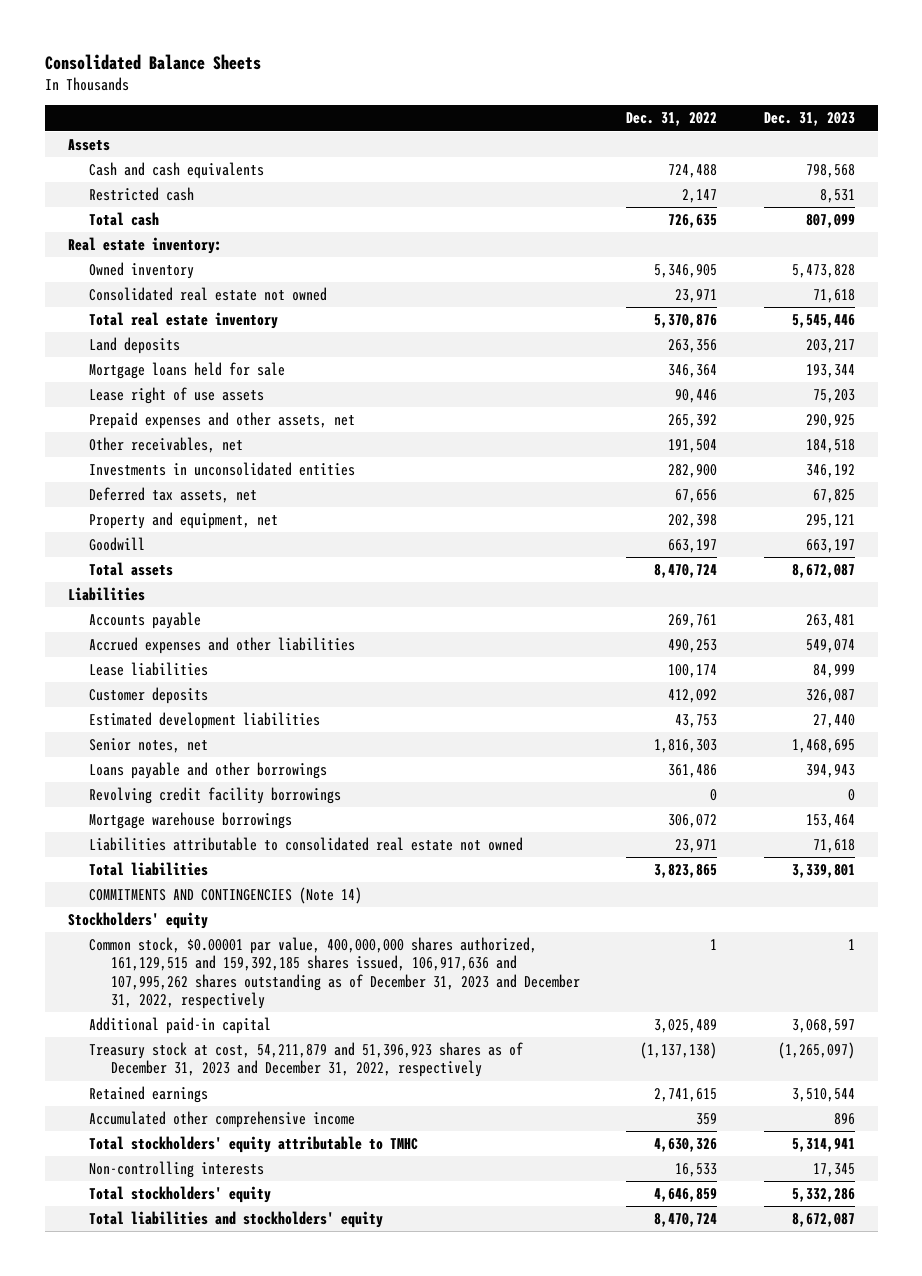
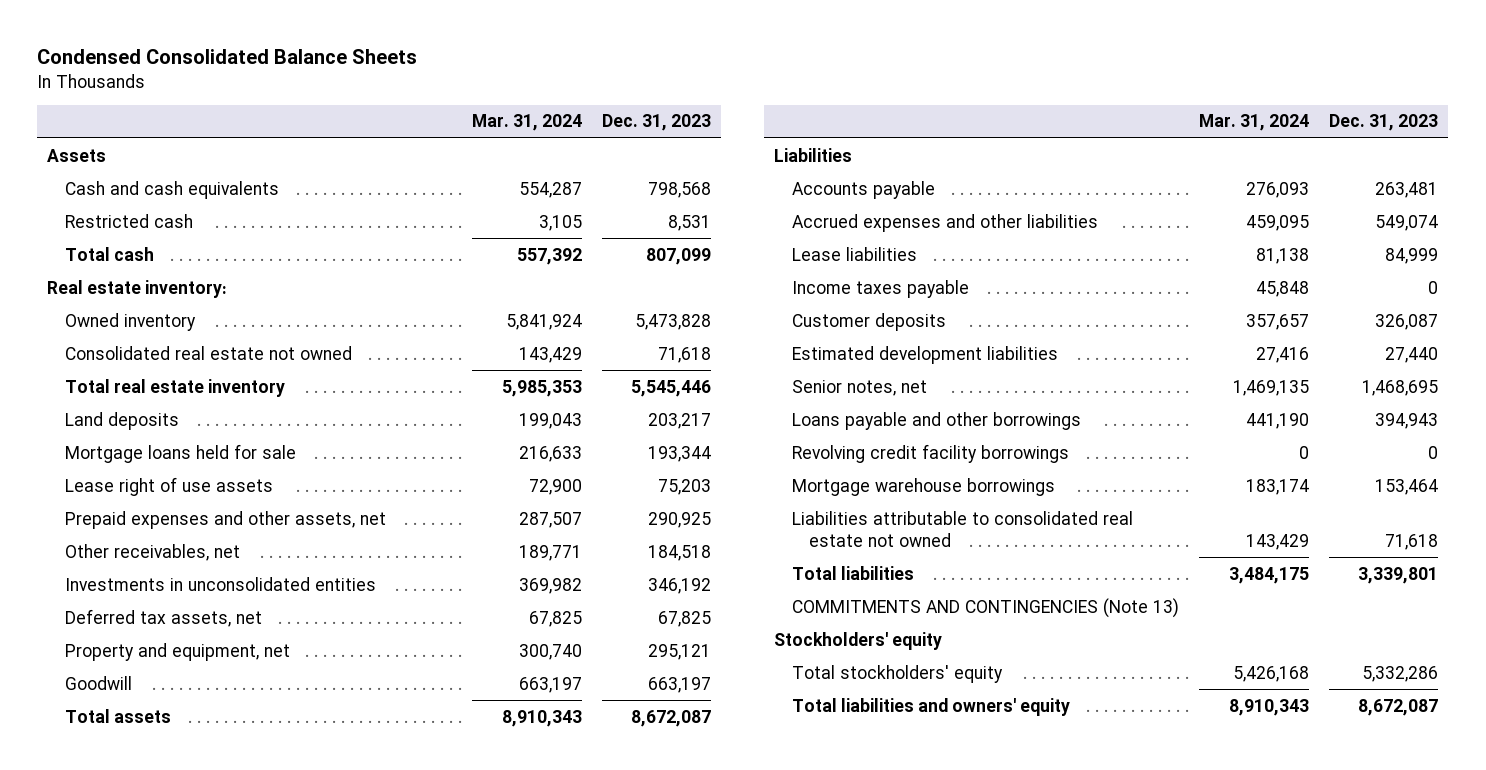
[44,53,261,70] Consolidated Balance Sheets -> [37,49,418,65] Condensed Consolidated Balance Sheets
[626,112,718,127] Dec. 31, 2022 -> none
none -> [472,114,583,132] Mar. 31, 2024
none -> [791,279,969,298] Income taxes payable
[89,887,363,905] COMMITMENTS AND CONTINGENCIES (Note 14) -> [791,597,1179,618] COMMITMENTS AND CONTINGENCIES (Note 13)
[89,937,580,1010] Common stock, $0.00001 par value, 400,000,000 shares authorized, 161,129,515 and 159,392,185 shares issued, 106,917,636 and 107,995,262 shares outstanding as of December 31, 2023 and December 31, 2022, respectively -> none
[89,1017,272,1035] Additional paid-in capital -> none
[89,1042,524,1078] Treasury stock at cost, 54,211,879 and 51,396,923 shares as of December 31, 2023 and December 31, 2022, respectively -> none
[89,1086,209,1104] Retained earnings -> none
[89,1111,356,1129] Accumulated other comprehensive income -> none
[89,1136,419,1154] Total stockholders' equity attributable to TMHC -> none
[89,1161,265,1179] Non-controlling interests -> none
[89,1211,384,1229] Total liabilities and stockholders' equity -> [791,697,1070,716] Total liabilities and owners' equity

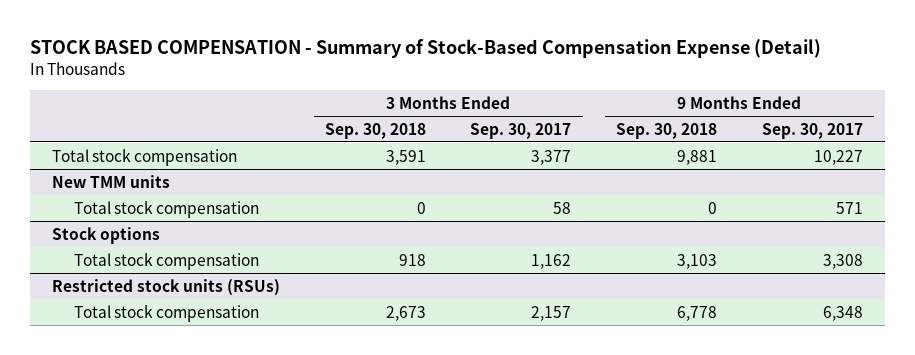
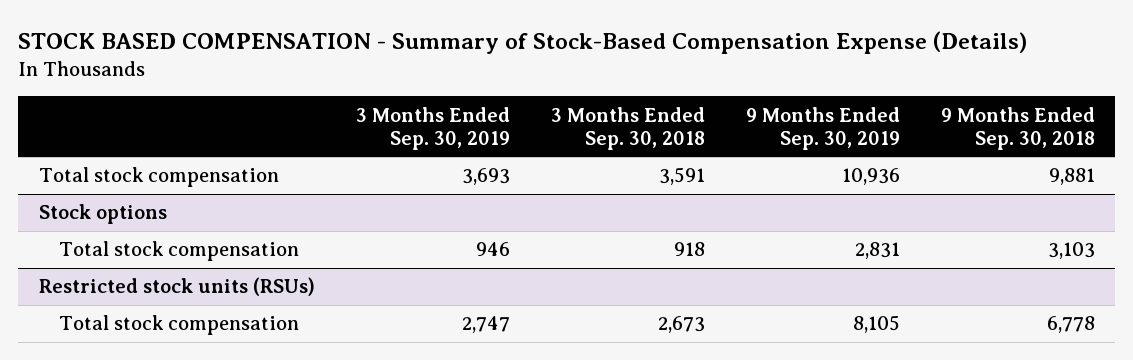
[30,39,822,59] STOCK BASED COMPENSATION - Summary of Stock-Based Compensation Expense (Detail) -> [18,31,1028,55] STOCK BASED COMPENSATION - Summary of Stock-Based Compensation Expense (Details)
[470,122,572,139] Sep. 30, 2017 -> none
[761,122,863,139] Sep. 30, 2017 -> none
none -> [355,106,510,150] 3 Months Ended Sep. 30, 2019
none -> [745,106,900,150] 9 Months Ended Sep. 30, 2019
[52,174,171,188] New TMM units -> none
[73,200,259,218] Total stock compensation -> none

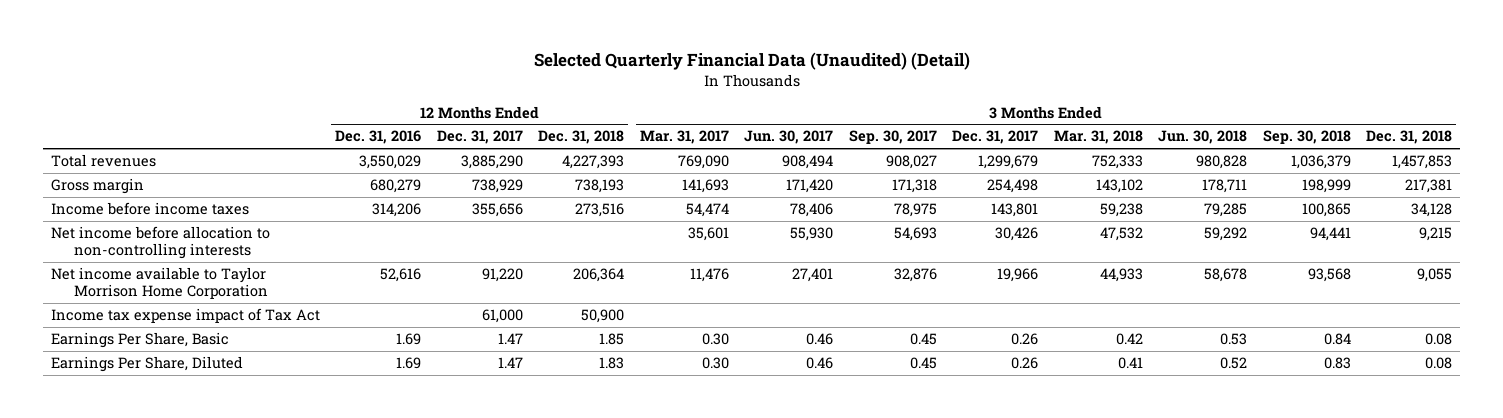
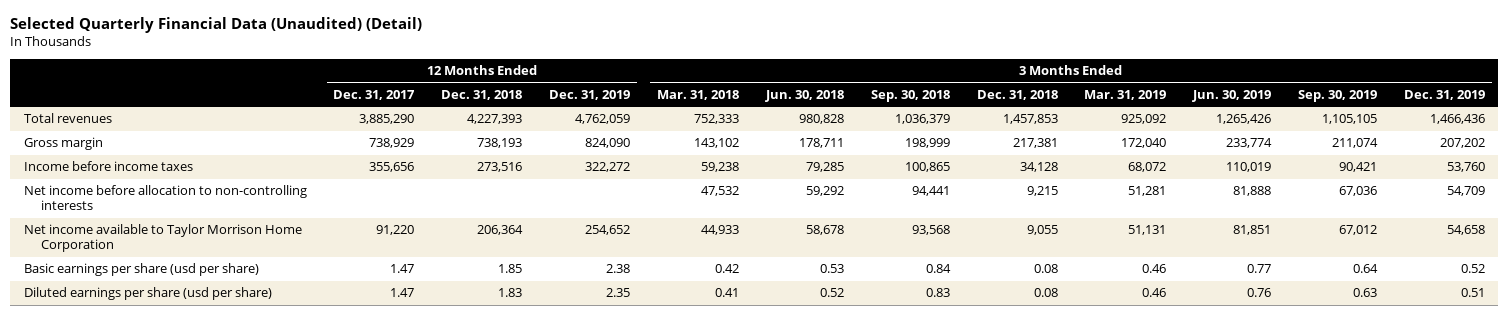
[335,130,422,145] Dec. 31, 2016 -> none
[639,130,729,145] Mar. 31, 2017 -> none
[744,130,834,145] Jun. 30, 2017 -> none
[848,130,937,145] Sep. 30, 2017 -> none
[952,130,1039,145] Dec. 31, 2017 -> none
none -> [549,89,631,100] Dec. 31, 2019
none -> [1084,89,1167,100] Mar. 31, 2019
none -> [1192,89,1272,102] Jun. 30, 2019
none -> [1298,89,1378,102] Sep. 30, 2019
none -> [1403,89,1485,100] Dec. 31, 2019
[50,308,320,324] Income tax expense impact of Tax Act -> none
[50,332,229,349] Earnings Per Share, Basic -> [23,263,259,277] Basic earnings per share (usd per share)
[50,356,243,373] Earnings Per Share, Diluted -> [23,287,272,301] Diluted earnings per share (usd per share)

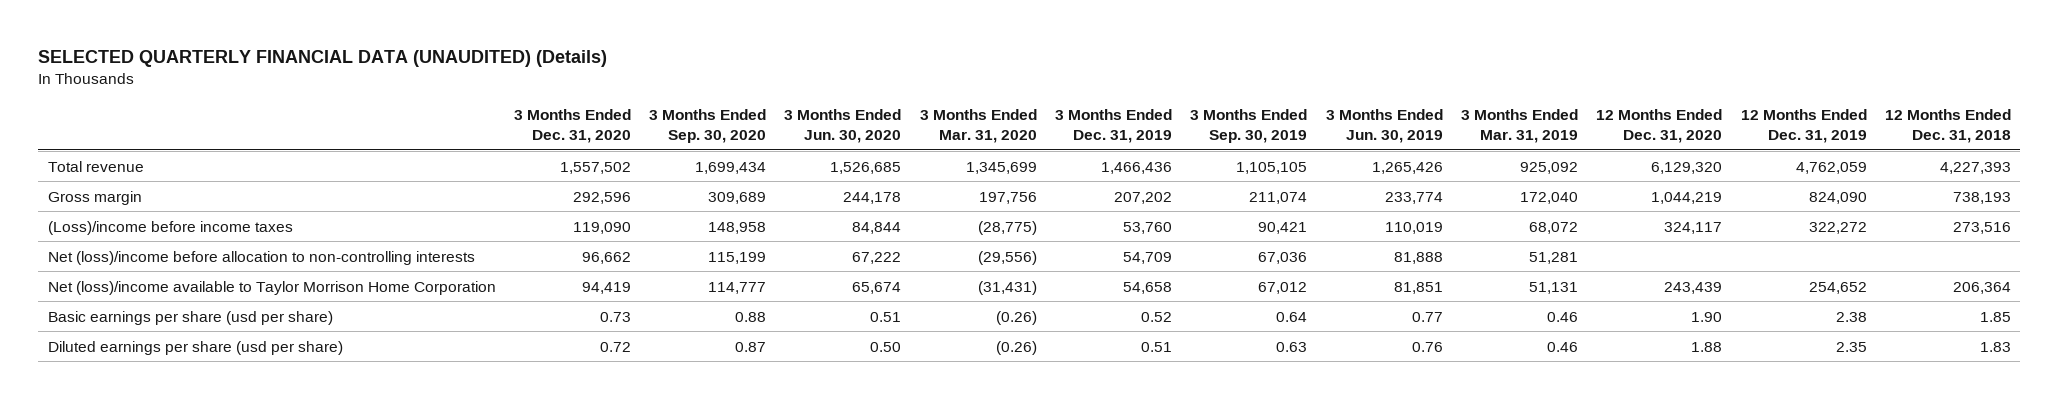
[10,17,423,34] Selected Quarterly Financial Data (Unaudited) (Detail) -> [38,49,608,67] SELECTED QUARTERLY FINANCIAL DATA (UNAUDITED) (Details)
[333,89,416,100] Dec. 31, 2017 -> none
[657,89,740,100] Mar. 31, 2018 -> none
[764,89,844,102] Jun. 30, 2018 -> none
[870,89,950,102] Sep. 30, 2018 -> none
[976,89,1058,100] Dec. 31, 2018 -> none
none -> [513,108,631,143] 3 Months Ended Dec. 31, 2020
none -> [649,108,767,143] 3 Months Ended Sep. 30, 2020
none -> [784,108,902,143] 3 Months Ended Jun. 30, 2020
none -> [919,108,1037,143] 3 Months Ended Mar. 31, 2020
none -> [1596,108,1723,143] 12 Months Ended Dec. 31, 2020
[23,113,112,124] Total revenues -> [47,160,144,172] Total revenue
[23,161,193,172] Income before income taxes -> [47,220,293,235] (Loss)/income before income taxes
[23,185,307,211] Net income before allocation to non-controlling interests -> [47,250,475,265] Net (loss)/income before allocation to non-controlling interests
[23,224,302,253] Net income available to Taylor Morrison Home Corporation -> [47,280,496,295] Net (loss)/income available to Taylor Morrison Home Corporation

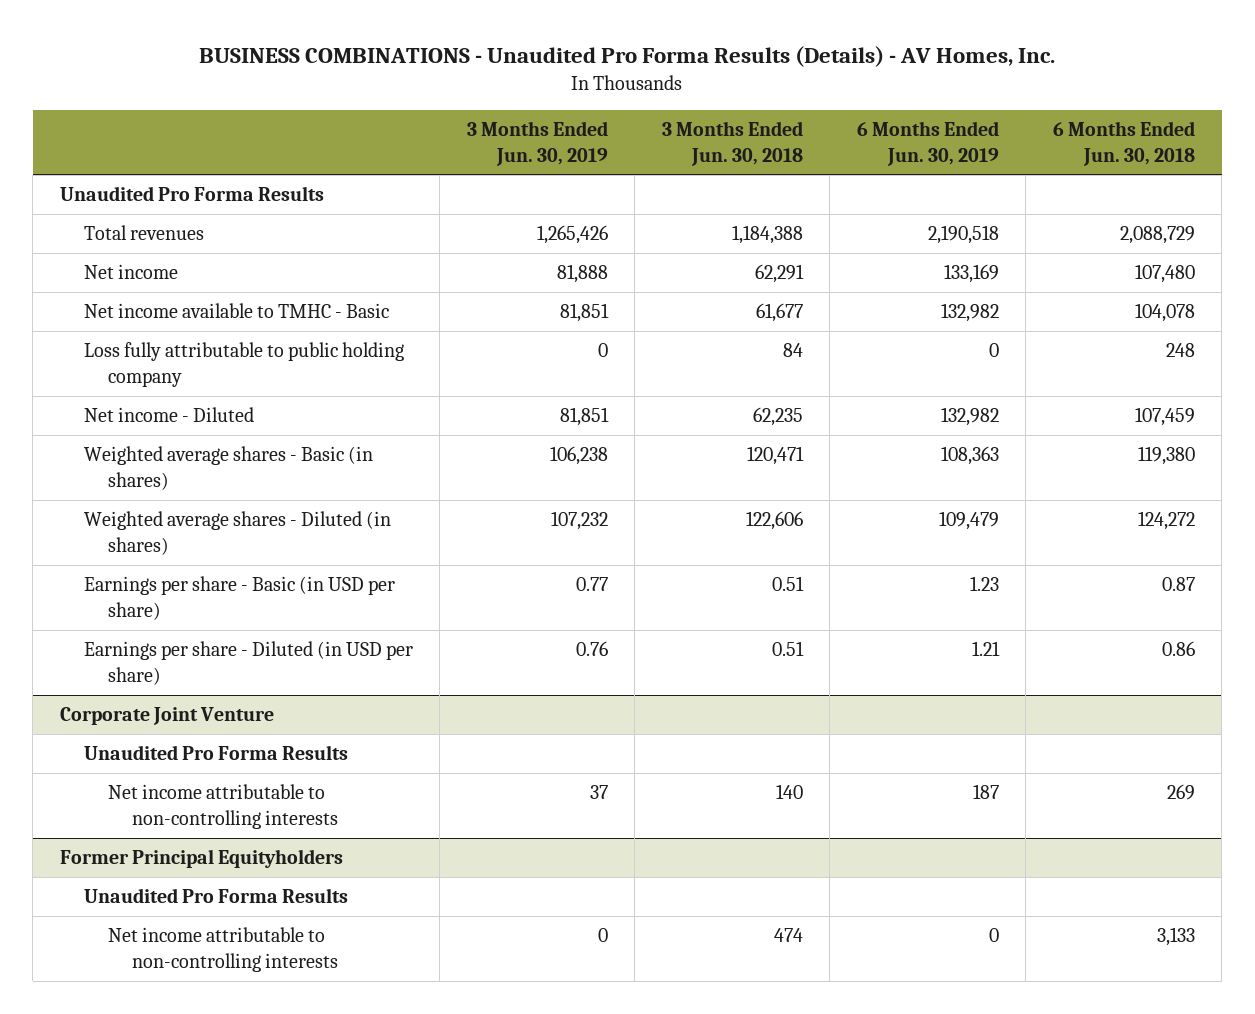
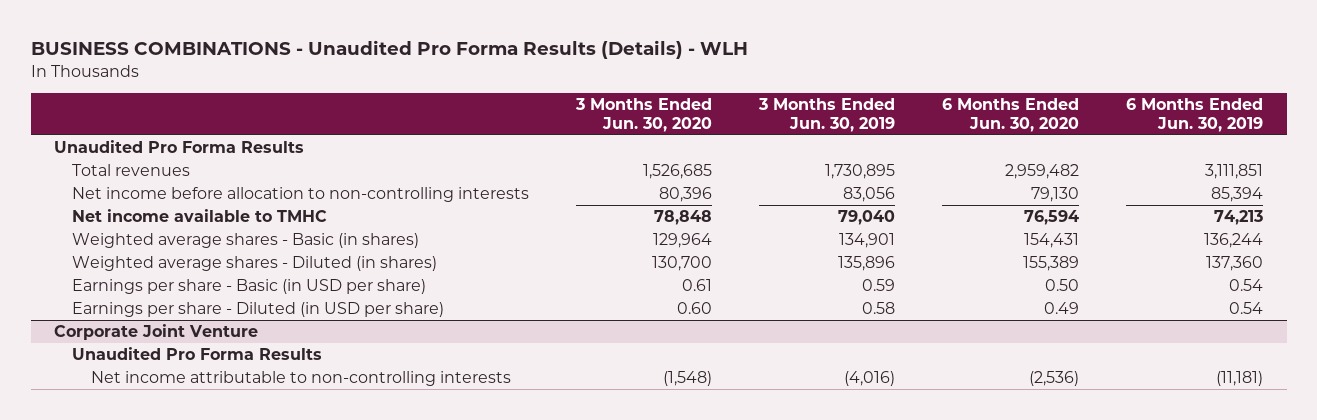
[199,46,1056,68] BUSINESS COMBINATIONS - Unaudited Pro Forma Results (Details) - AV Homes, Inc. -> [30,40,748,60] BUSINESS COMBINATIONS - Unaudited Pro Forma Results (Details) - WLH
[661,121,803,166] 3 Months Ended Jun. 30, 2018 -> none
[1052,121,1195,166] 6 Months Ended Jun. 30, 2018 -> none
none -> [575,98,713,132] 3 Months Ended Jun. 30, 2020
none -> [942,98,1080,132] 6 Months Ended Jun. 30, 2020
[83,342,404,387] Loss fully attributable to public holding company -> none
[83,407,254,423] Net income - Diluted -> none
[536,225,608,245] 1,265,426 -> [825,164,896,180] 1,730,895
[927,225,999,245] 2,190,518 -> [1205,164,1264,180] 3,111,851
[83,264,178,280] Net income -> [72,187,530,203] Net income before allocation to non-controlling interests
[556,264,608,284] 81,888 -> [843,187,896,203] 83,056
[943,264,999,284] 133,169 -> [1211,187,1264,203] 85,394
[83,303,389,319] Net income available to TMHC - Basic -> [72,209,328,223] Net income available to TMHC
[559,303,609,323] 81,851 -> [838,210,896,226] 79,040
[940,303,999,323] 132,982 -> [1214,210,1264,226] 74,213
[549,446,608,466] 106,238 -> [839,233,896,249] 134,901
[940,446,999,466] 108,363 -> [1204,233,1264,249] 136,244
[550,511,608,531] 107,232 -> [838,256,896,272] 135,896
[938,511,999,531] 109,479 -> [1206,256,1264,272] 137,360
[575,577,608,592] 0.77 -> [862,279,896,292] 0.59
[969,576,999,592] 1.23 -> [1229,279,1264,292] 0.54
[575,641,608,657] 0.76 -> [862,302,896,315] 0.58
[971,641,1000,657] 1.21 -> [1229,302,1264,315] 0.54
[59,849,343,869] Former Principal Equityholders -> none
[83,888,348,904] Unaudited Pro Forma Results -> none
[107,927,338,972] Net income attributable to non-controlling interests -> none
[589,785,608,800] 37 -> [844,371,896,387] (4,016)
[972,784,999,800] 187 -> [1216,371,1264,387] (11,181)

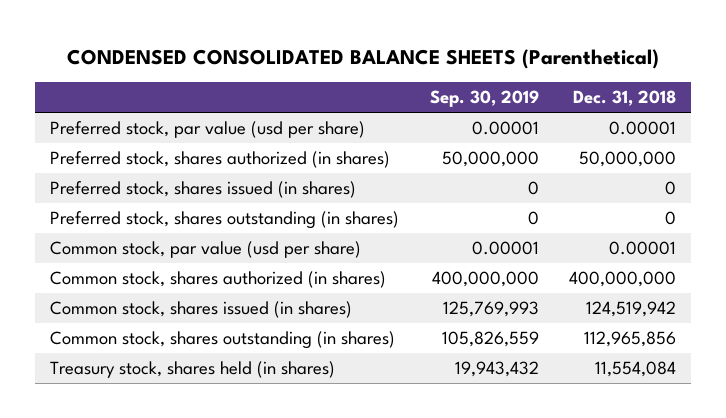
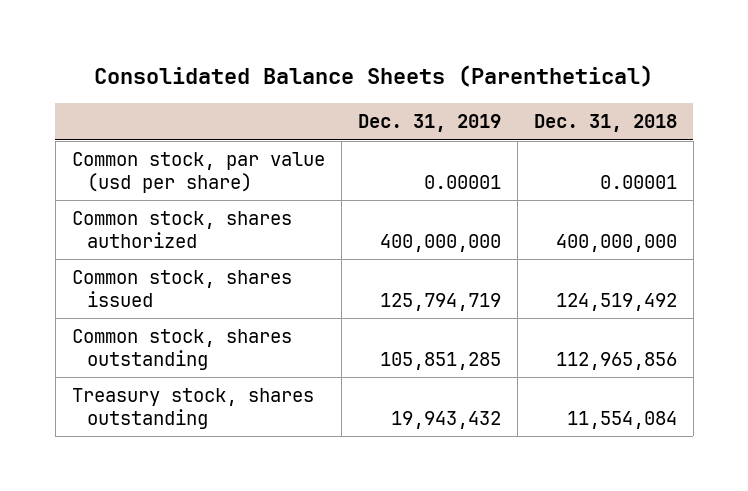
[67,48,660,69] CONDENSED CONSOLIDATED BALANCE SHEETS (Parenthetical) -> [94,65,654,88] Consolidated Balance Sheets (Parenthetical)
[429,90,539,108] Sep. 30, 2019 -> none
none -> [357,114,501,133] Dec. 31, 2019
[50,121,366,139] Preferred stock, par value (usd per share) -> none
[50,151,391,169] Preferred stock, shares authorized (in shares) -> none
[50,181,357,199] Preferred stock, shares issued (in shares) -> none
[50,211,400,230] Preferred stock, shares outstanding (in shares) -> none
[50,271,387,289] Common stock, shares authorized (in shares) -> [71,211,292,248] Common stock, shares authorized
[50,301,353,319] Common stock, shares issued (in shares) -> [71,270,292,307] Common stock, shares issued
[585,301,676,318] 124,519,942 -> [555,292,677,311] 124,519,492
[50,331,396,350] Common stock, shares outstanding (in shares) -> [71,329,292,370] Common stock, shares outstanding
[50,361,336,379] Treasury stock, shares held (in shares) -> [71,388,314,429] Treasury stock, shares outstanding

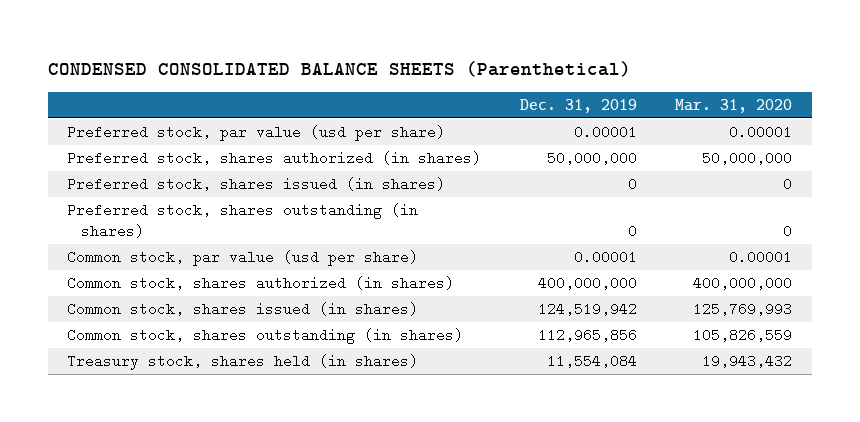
[94,65,654,88] Consolidated Balance Sheets (Parenthetical) -> [48,60,632,77] CONDENSED CONSOLIDATED BALANCE SHEETS (Parenthetical)
[533,114,677,133] Dec. 31, 2018 -> none
none -> [675,99,793,114] Mar. 31, 2020
none -> [67,125,446,142] Preferred stock, par value (usd per share)
none -> [67,151,482,166] Preferred stock, shares authorized (in shares)
none -> [67,177,446,192] Preferred stock, shares issued (in shares)
none -> [67,203,419,239] Preferred stock, shares outstanding (in shares)
[71,211,292,248] Common stock, shares authorized -> [67,276,455,291] Common stock, shares authorized (in shares)
[71,270,292,307] Common stock, shares issued -> [67,302,419,317] Common stock, shares issued (in shares)
[379,292,501,311] 125,794,719 -> [537,302,637,317] 124,519,942
[71,329,292,370] Common stock, shares outstanding -> [67,328,464,345] Common stock, shares outstanding (in shares)
[379,351,501,370] 105,851,285 -> [537,328,637,343] 112,965,856
[71,388,314,429] Treasury stock, shares outstanding -> [67,354,419,371] Treasury stock, shares held (in shares)
[390,410,501,429] 19,943,432 -> [546,354,637,369] 11,554,084

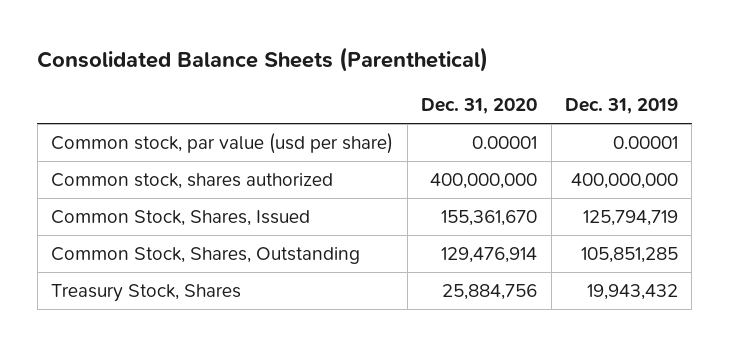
[48,60,632,77] CONDENSED CONSOLIDATED BALANCE SHEETS (Parenthetical) -> [37,46,489,72] Consolidated Balance Sheets (Parenthetical)
[675,99,793,114] Mar. 31, 2020 -> none
none -> [421,98,538,115] Dec. 31, 2020
[67,125,446,142] Preferred stock, par value (usd per share) -> none
[67,151,482,166] Preferred stock, shares authorized (in shares) -> none
[67,177,446,192] Preferred stock, shares issued (in shares) -> none
[67,203,419,239] Preferred stock, shares outstanding (in shares) -> none
[67,276,455,291] Common stock, shares authorized (in shares) -> [51,173,334,190] Common stock, shares authorized
[67,302,419,317] Common stock, shares issued (in shares) -> [51,210,311,227] Common Stock, Shares, Issued
[537,302,637,317] 124,519,942 -> [582,210,678,227] 125,794,719
[67,328,464,345] Common stock, shares outstanding (in shares) -> [51,247,361,265] Common Stock, Shares, Outstanding
[537,328,637,343] 112,965,856 -> [580,247,678,264] 105,851,285
[67,354,419,371] Treasury stock, shares held (in shares) -> [51,284,242,303] Treasury Stock, Shares
[546,354,637,369] 11,554,084 -> [586,284,678,301] 19,943,432

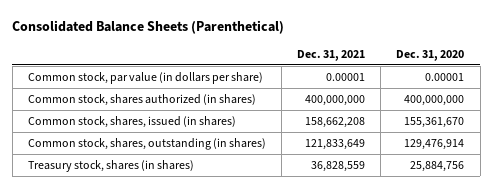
[564,98,678,115] Dec. 31, 2019 -> none
none -> [297,49,366,61] Dec. 31, 2021
[51,133,394,155] Common stock, par value (usd per share) -> [27,71,263,84] Common stock, par value (in dollars per share)
[51,173,334,190] Common stock, shares authorized -> [27,93,256,106] Common stock, shares authorized (in shares)
[51,210,311,227] Common Stock, Shares, Issued -> [27,115,236,128] Common stock, shares, issued (in shares)
[51,247,361,265] Common Stock, Shares, Outstanding -> [27,137,266,150] Common stock, shares, outstanding (in shares)
[51,284,242,303] Treasury Stock, Shares -> [27,159,194,172] Treasury stock, shares (in shares)

